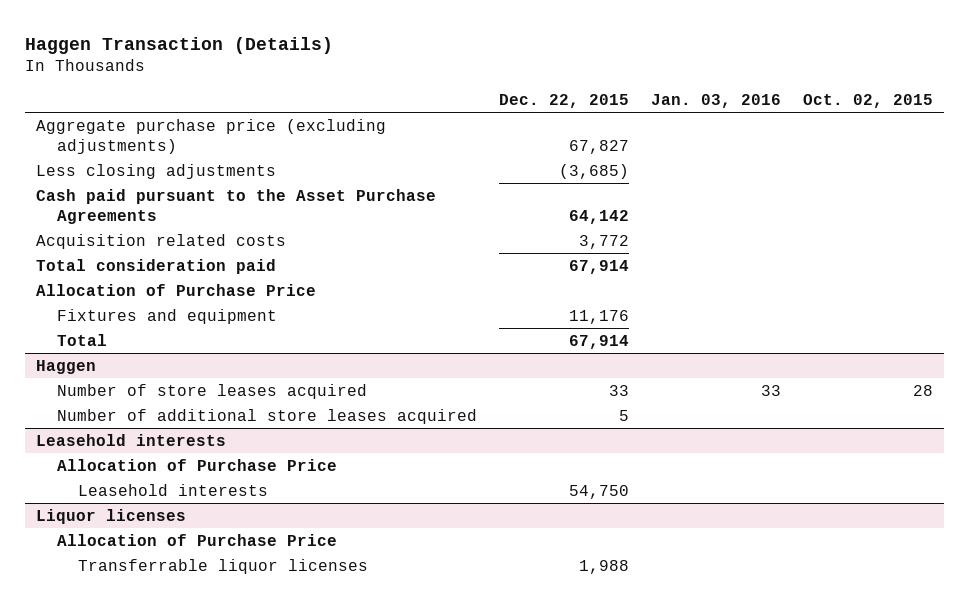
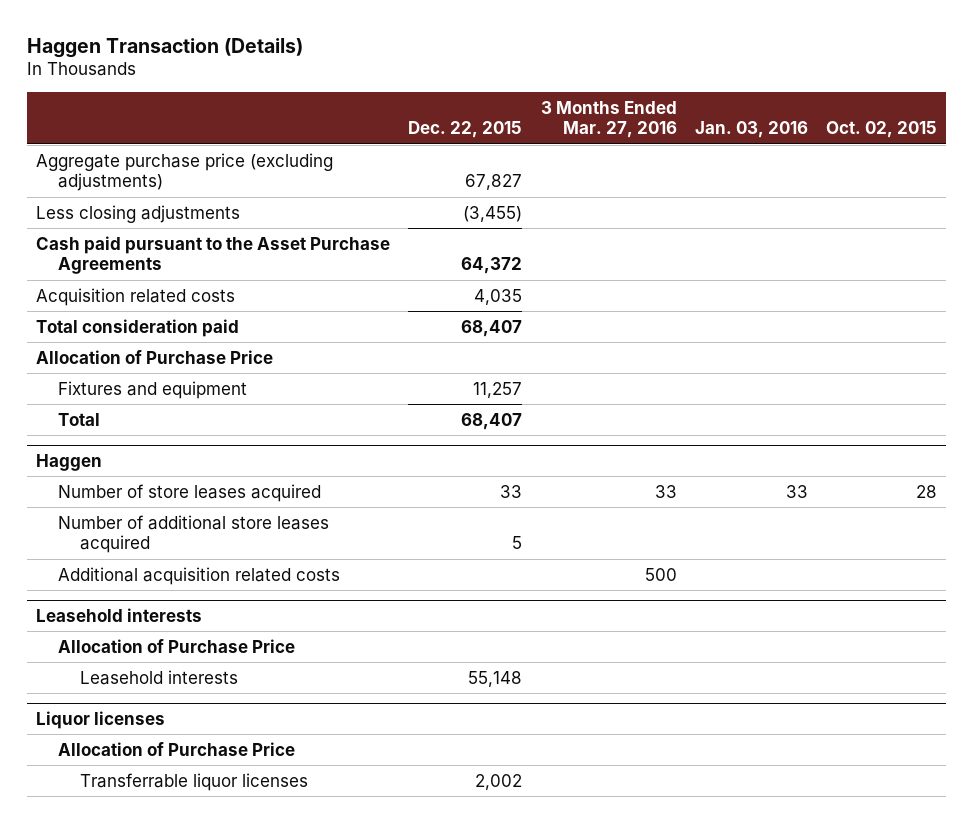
none -> [540,100,677,139] 3 Months Ended Mar. 27, 2016
[559,163,630,179] (3,685) -> [463,205,523,222] (3,455)
[569,209,630,224] 64,142 -> [461,257,523,275] 64,372
[579,234,630,249] 3,772 -> [474,288,523,305] 4,035
[569,259,630,274] 67,914 -> [461,319,523,337] 68,407
[569,309,630,324] 11,176 -> [473,381,523,398] 11,257
[569,334,630,349] 67,914 -> [461,412,523,430] 68,407
none -> [57,566,340,585] Additional acquisition related costs
[569,484,630,499] 54,750 -> [468,670,523,687] 55,148
[579,559,630,574] 1,988 -> [475,773,523,790] 2,002

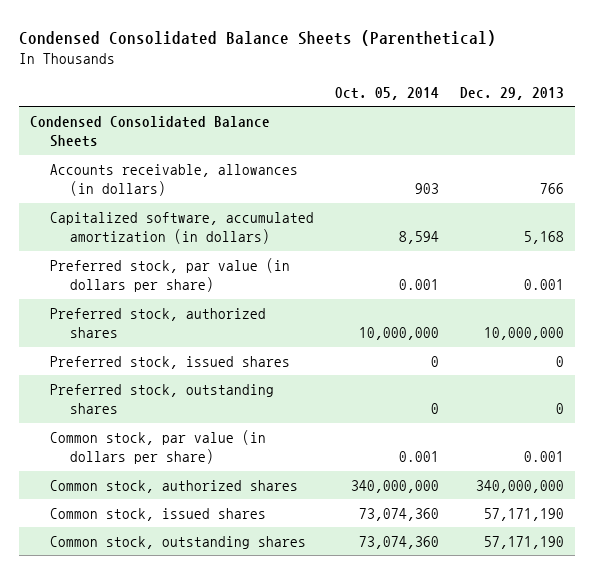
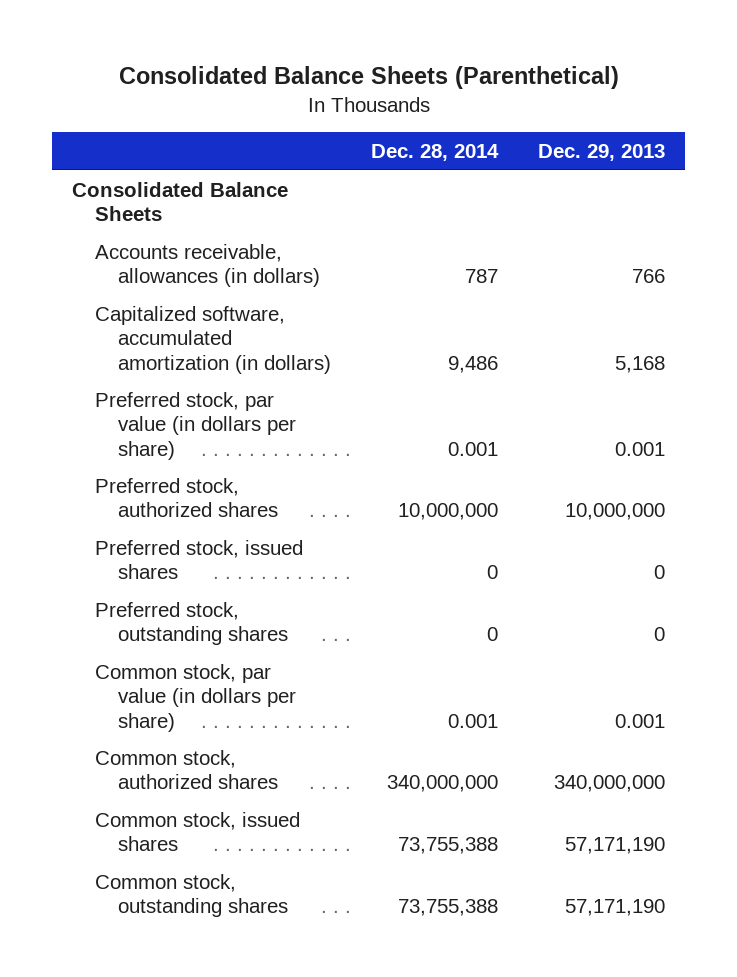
[19,29,497,46] Condensed Consolidated Balance Sheets (Parenthetical) -> [118,66,619,90] Consolidated Balance Sheets (Parenthetical)
[335,86,440,100] Oct. 05, 2014 -> none
none -> [371,144,500,162] Dec. 28, 2014
[30,115,271,148] Condensed Consolidated Balance Sheets -> [72,181,289,222] Consolidated Balance Sheets

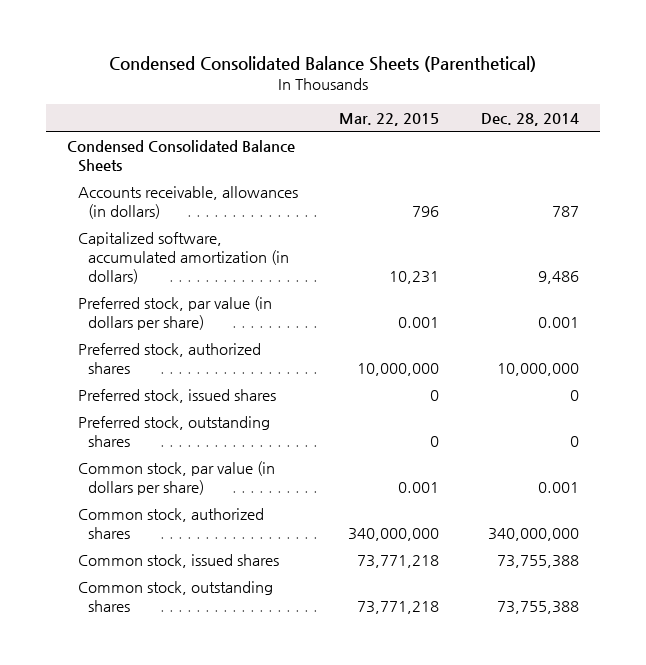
[118,66,619,90] Consolidated Balance Sheets (Parenthetical) -> [108,56,536,73] Condensed Consolidated Balance Sheets (Parenthetical)
[537,144,665,162] Dec. 29, 2013 -> none
none -> [339,113,440,127] Mar. 22, 2015
[72,181,289,222] Consolidated Balance Sheets -> [66,139,295,172] Condensed Consolidated Balance Sheets

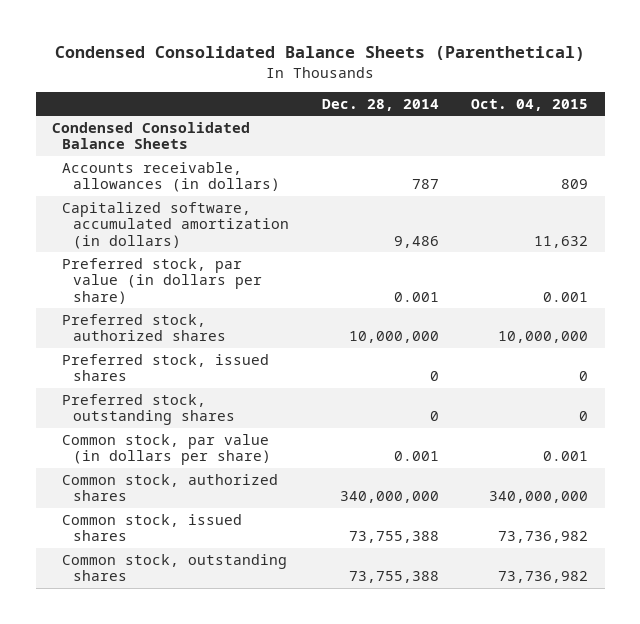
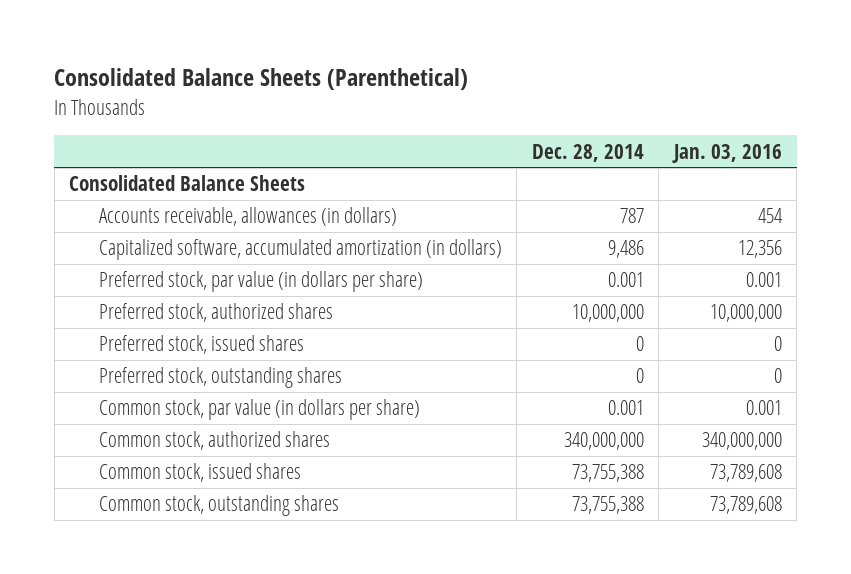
[55,46,586,62] Condensed Consolidated Balance Sheets (Parenthetical) -> [54,68,469,91] Consolidated Balance Sheets (Parenthetical)
[471,98,589,111] Oct. 04, 2015 -> none
none -> [671,143,782,163] Jan. 03, 2016
[51,121,250,150] Condensed Consolidated Balance Sheets -> [69,175,306,192] Consolidated Balance Sheets

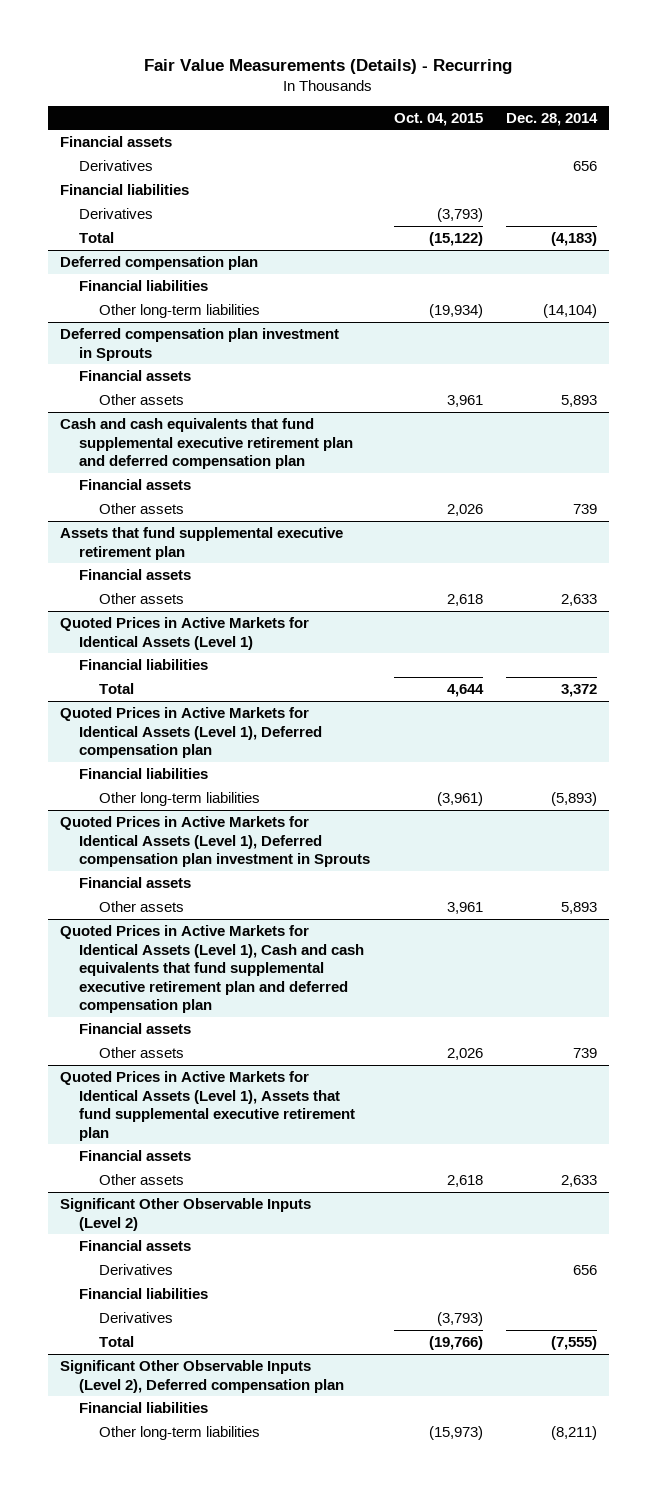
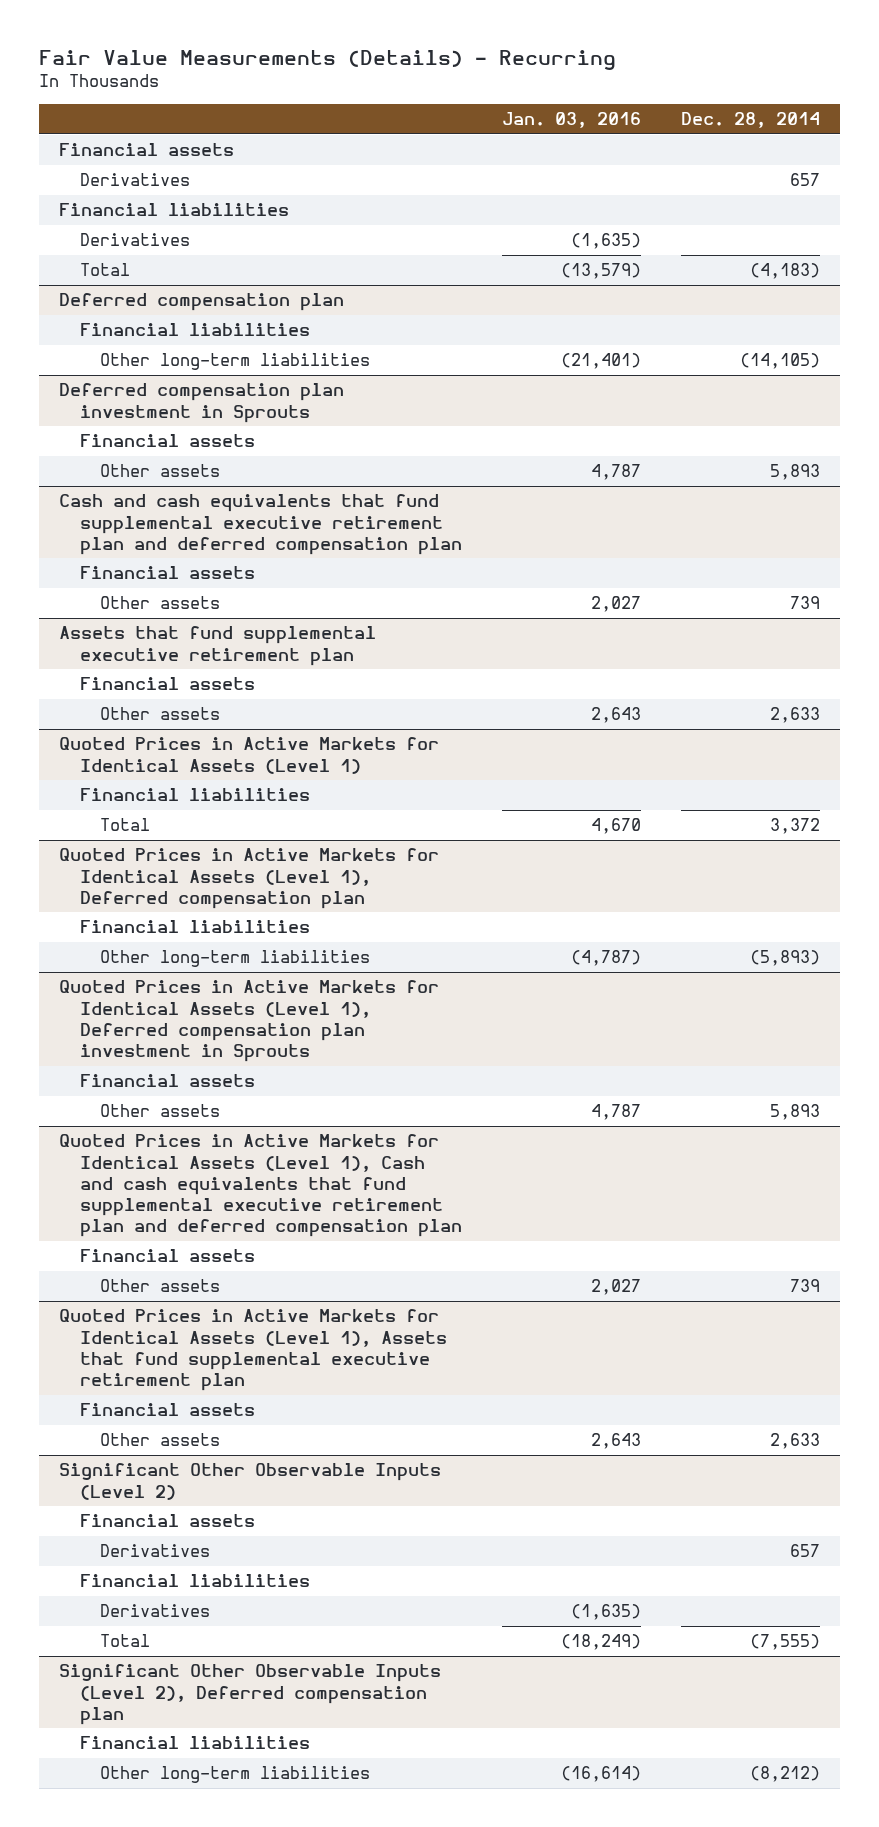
[393,112,483,126] Oct. 04, 2015 -> none
none -> [501,112,641,129] Jan. 03, 2016
[573,161,598,172] 656 -> [789,173,820,187] 657
[543,304,598,319] (14,104) -> [739,353,820,370] (14,105)
[573,1265,598,1276] 656 -> [789,1544,820,1558] 657
[551,1426,598,1441] (8,211) -> [749,1766,820,1783] (8,212)

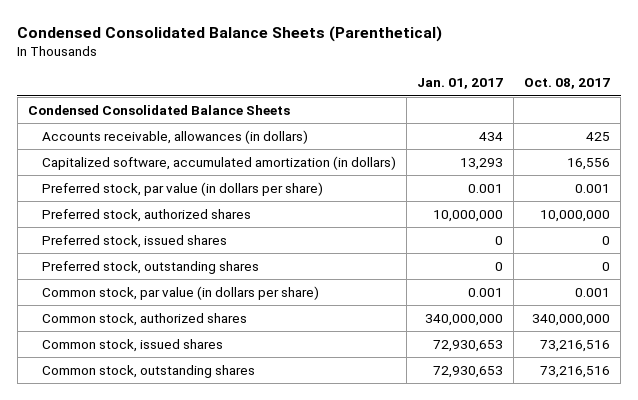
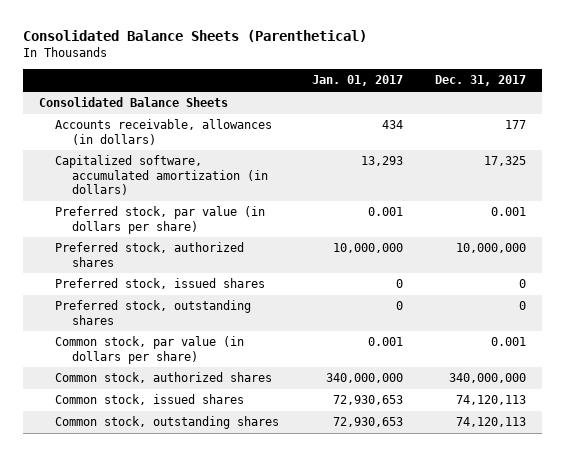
[17,25,443,42] Condensed Consolidated Balance Sheets (Parenthetical) -> [22,30,367,43] Consolidated Balance Sheets (Parenthetical)
[523,78,610,90] Oct. 08, 2017 -> none
none -> [434,75,526,87] Dec. 31, 2017
[27,104,290,115] Condensed Consolidated Balance Sheets -> [38,97,228,108] Consolidated Balance Sheets

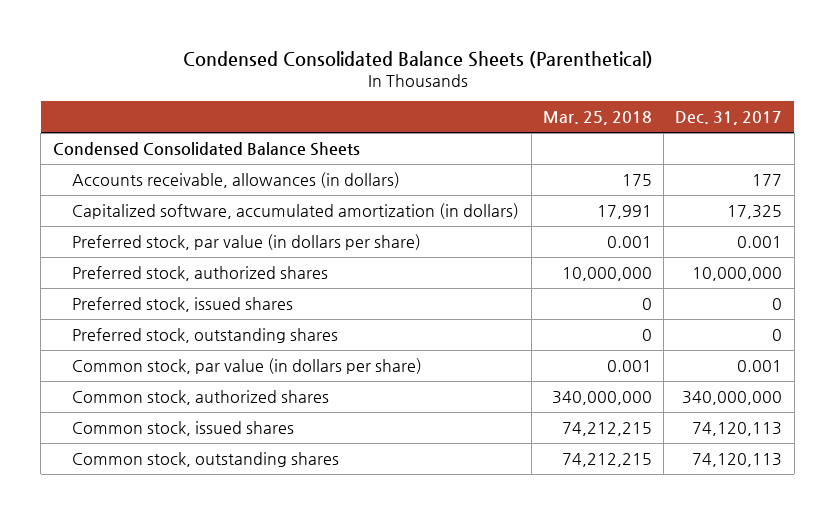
[22,30,367,43] Consolidated Balance Sheets (Parenthetical) -> [182,50,653,68] Condensed Consolidated Balance Sheets (Parenthetical)
[311,75,403,87] Jan. 01, 2017 -> none
none -> [542,110,652,125] Mar. 25, 2018
[38,97,228,108] Consolidated Balance Sheets -> [52,142,360,157] Condensed Consolidated Balance Sheets

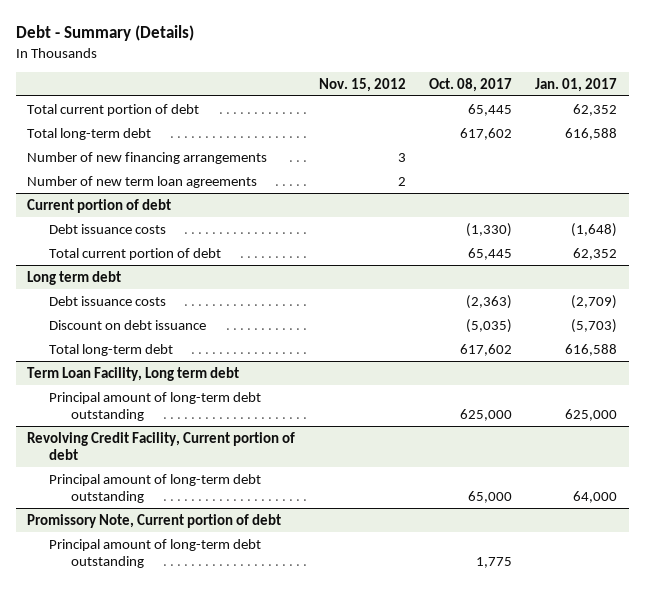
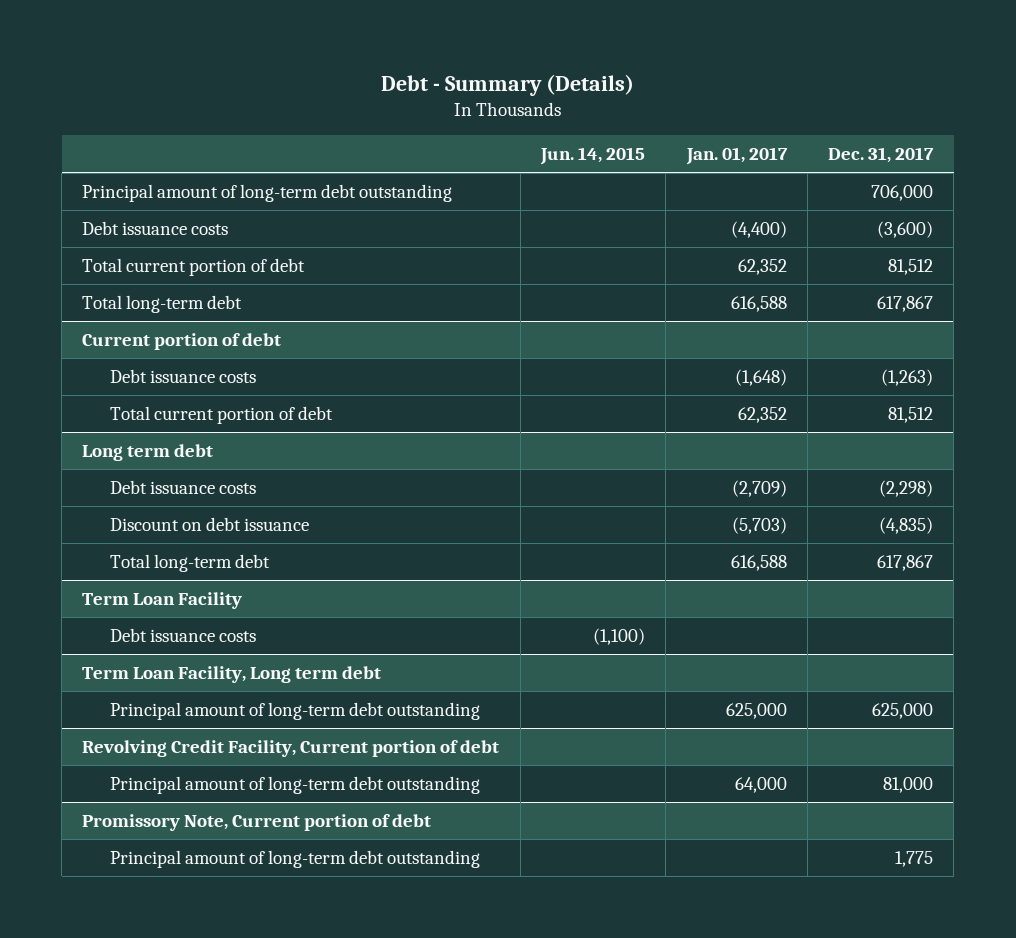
[318,77,406,92] Nov. 15, 2012 -> none
[428,77,512,92] Oct. 08, 2017 -> none
none -> [539,147,645,166] Jun. 14, 2015
none -> [828,147,935,164] Dec. 31, 2017
none -> [82,184,453,203] Principal amount of long-term debt outstanding
none -> [82,221,229,236] Debt issuance costs
[27,151,268,164] Number of new financing arrangements -> none
[27,175,258,188] Number of new term loan agreements -> none
none -> [82,592,243,610] Term Loan Facility
none -> [109,628,256,643] Debt issuance costs

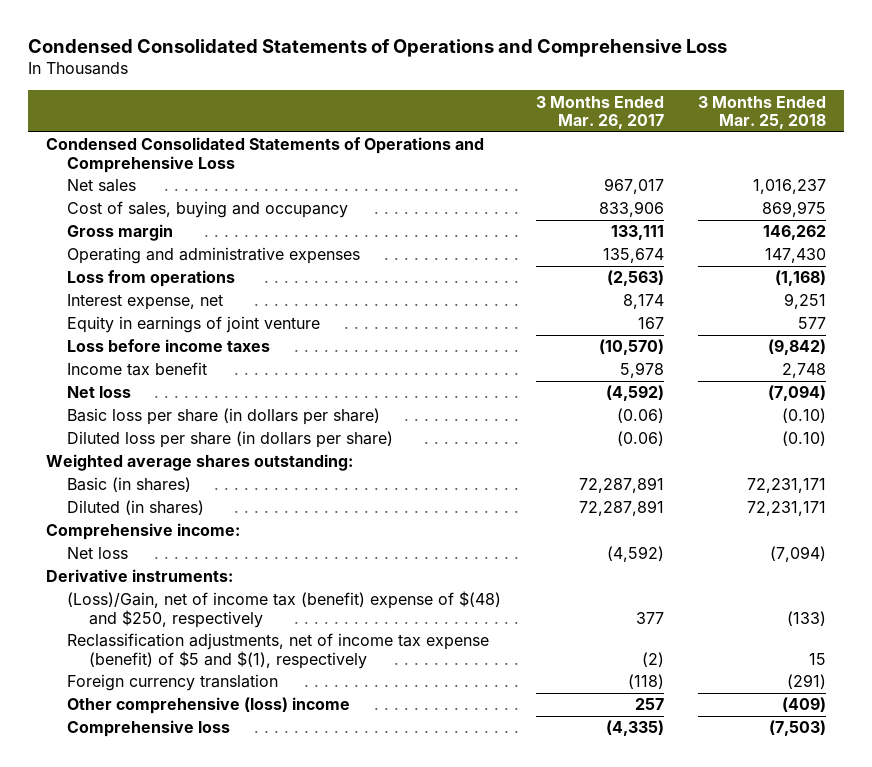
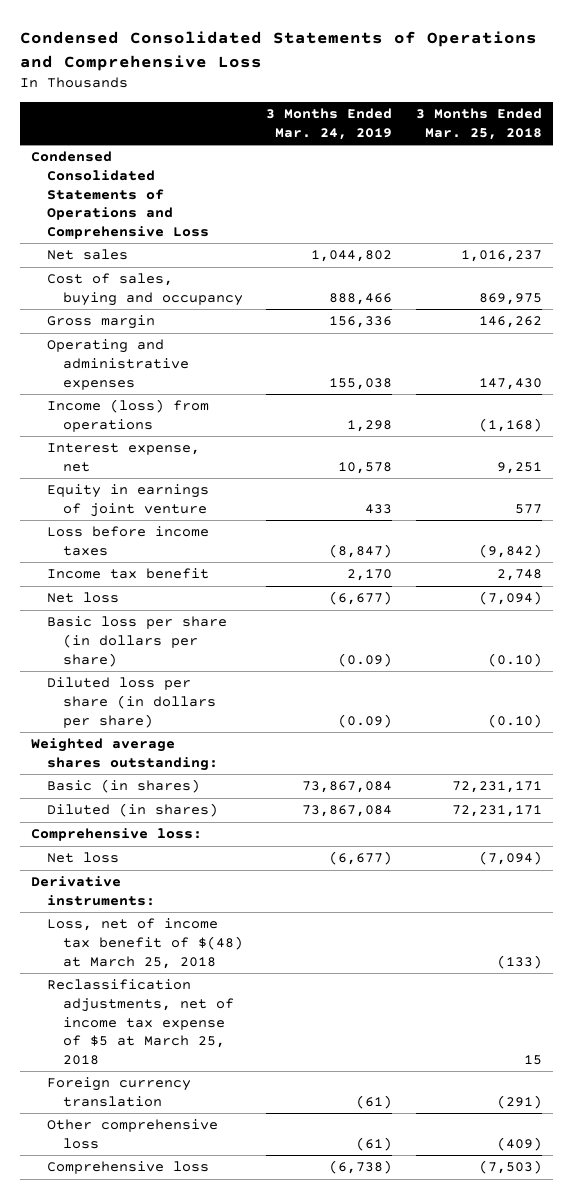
[535,95,664,130] 3 Months Ended Mar. 26, 2017 -> none
none -> [266,108,393,141] 3 Months Ended Mar. 24, 2019
[67,270,236,288] Loss from operations -> [47,399,210,432] Income (loss) from operations
[45,523,240,541] Comprehensive income: -> [31,828,203,842] Comprehensive loss:
[67,591,502,628] (Loss)/Gain, net of income tax (benefit) expense of $(48) and $250, respectively -> [47,918,243,969] Loss, net of income tax benefit of $(48) at March 25, 2018
[67,633,490,669] Reclassification adjustments, net of income tax expense (benefit) of $5 and $(1), respectively -> [47,979,234,1065] Reclassification adjustments, net of income tax expense of $5 at March 25, 2018
[67,697,351,715] Other comprehensive (loss) income -> [47,1119,219,1149] Other comprehensive loss

